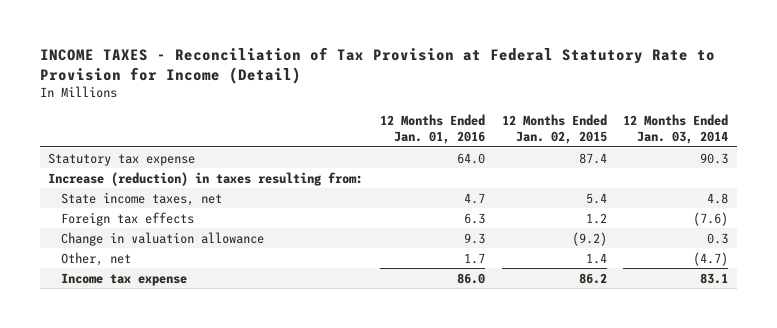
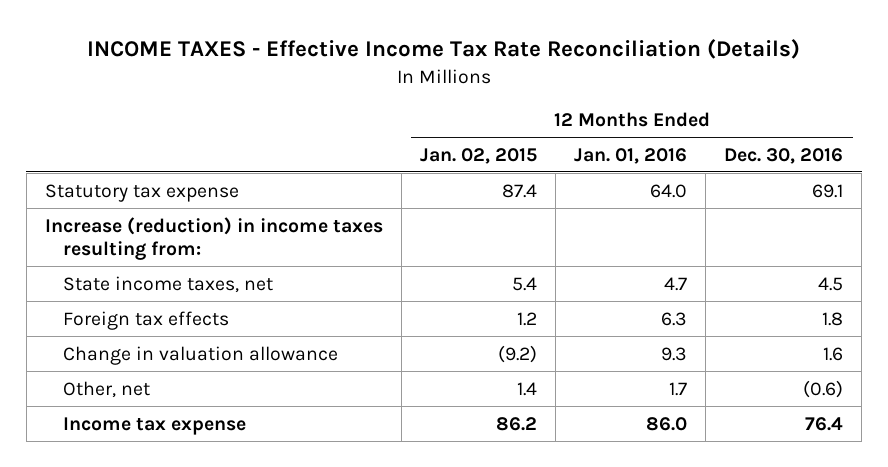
[39,46,715,84] INCOME TAXES - Reconciliation of Tax Provision at Federal Statutory Rate to Provision for Income (Detail) -> [86,39,800,60] INCOME TAXES - Effective Income Tax Rate Reconciliation (Details)
[623,114,729,145] 12 Months Ended Jan. 03, 2014 -> none
none -> [724,147,844,164] Dec. 30, 2016
[48,171,364,186] Increase (reduction) in taxes resulting from: -> [44,216,383,260] Increase (reduction) in income taxes resulting from:

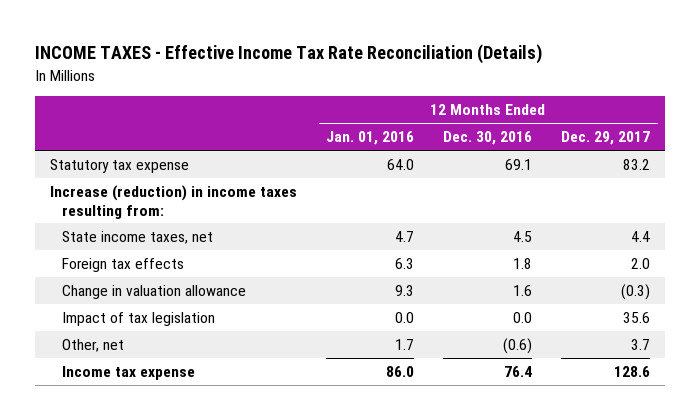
[419,147,537,164] Jan. 02, 2015 -> none
none -> [561,131,651,146] Dec. 29, 2017
none -> [61,311,215,326] Impact of tax legislation

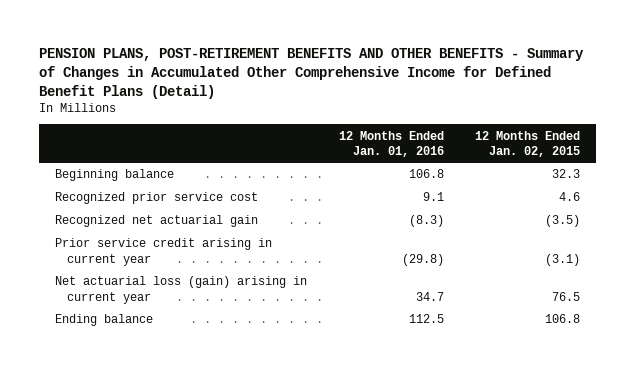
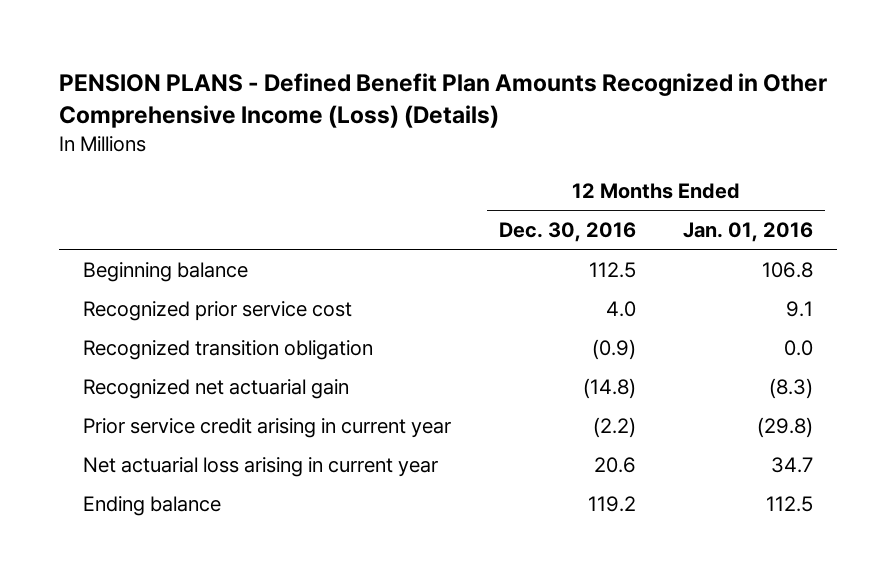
[39,48,585,99] PENSION PLANS, POST-RETIREMENT BENEFITS AND OTHER BENEFITS - Summary of Changes in Accumulated Other Comprehensive Income for Defined Benefit Plans (Detail) -> [59,73,828,128] PENSION PLANS - Defined Benefit Plan Amounts Recognized in Other Comprehensive Income (Loss) (Details)
[475,130,581,157] 12 Months Ended Jan. 02, 2015 -> none
none -> [498,221,636,242] Dec. 30, 2016
none -> [83,339,374,360] Recognized transition obligation
[55,276,308,304] Net actuarial loss (gain) arising in current year -> [83,456,439,477] Net actuarial loss arising in current year

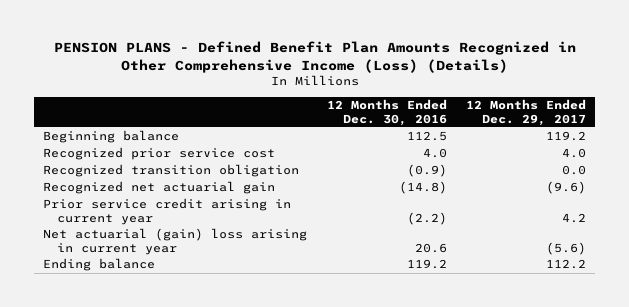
[683,221,814,242] Jan. 01, 2016 -> none
none -> [465,99,586,126] 12 Months Ended Dec. 29, 2017
[83,456,439,477] Net actuarial loss arising in current year -> [43,228,308,255] Net actuarial (gain) loss arising in current year

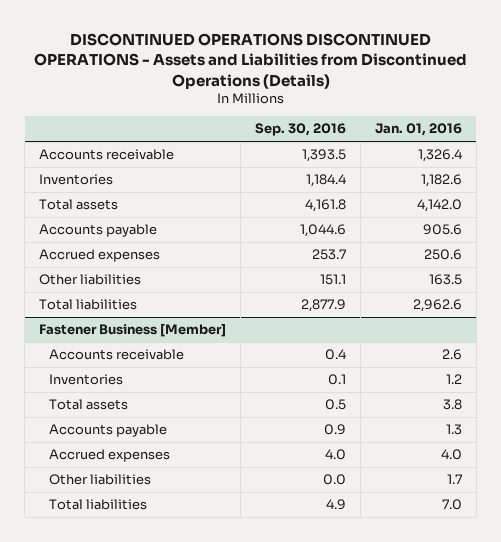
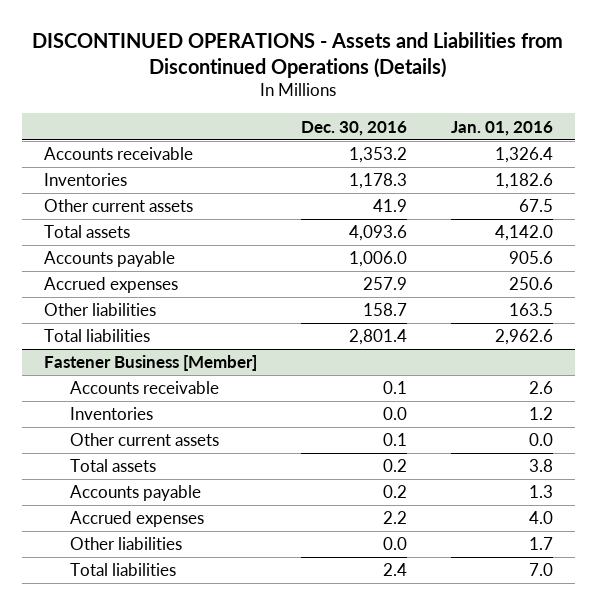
[33,33,467,89] DISCONTINUED OPERATIONS DISCONTINUED OPERATIONS - Assets and Liabilities from Discontinued Operations (Details) -> [32,31,564,78] DISCONTINUED OPERATIONS - Assets and Liabilities from Discontinued Operations (Details)
[255,123,347,137] Sep. 30, 2016 -> none
none -> [300,120,407,136] Dec. 30, 2016
none -> [43,199,193,213] Other current assets
none -> [69,433,219,447] Other current assets

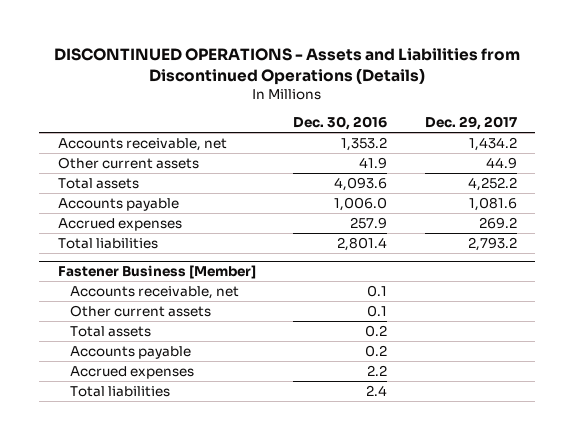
[450,120,553,136] Jan. 01, 2016 -> none
none -> [424,115,517,130] Dec. 29, 2017
[43,173,127,187] Inventories -> none
[43,147,193,161] Accounts receivable -> [57,138,227,152] Accounts receivable, net
[43,303,156,317] Other liabilities -> none
[69,407,153,421] Inventories -> none
[69,381,219,395] Accounts receivable -> [70,286,240,300] Accounts receivable, net
[69,537,182,551] Other liabilities -> none

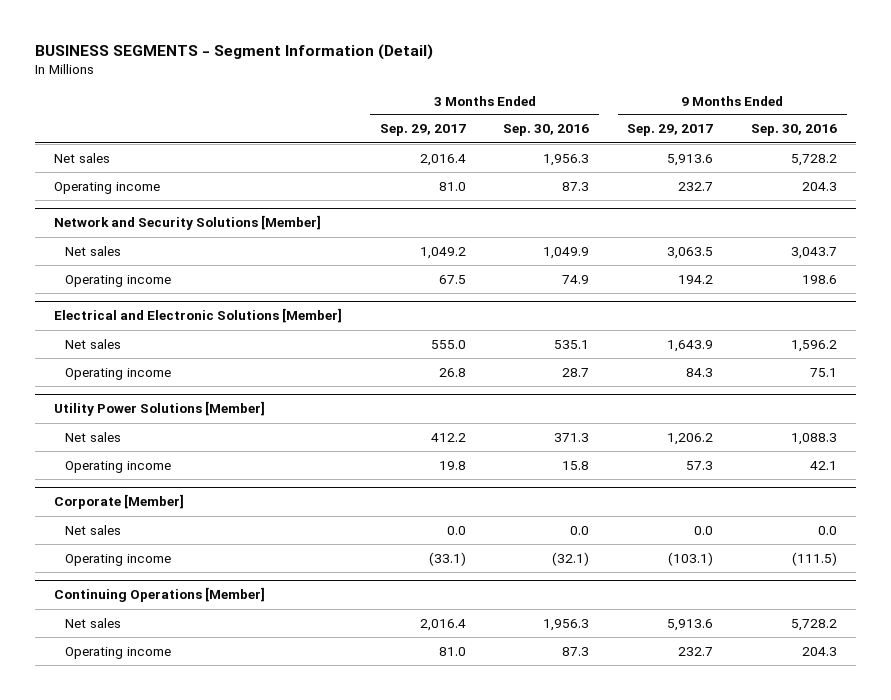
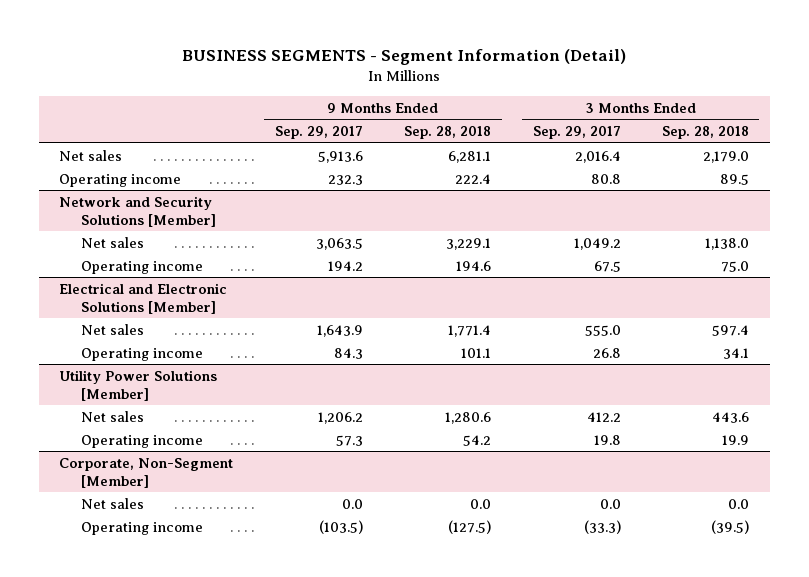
[503,124,590,137] Sep. 30, 2016 -> none
[751,124,838,137] Sep. 30, 2016 -> none
none -> [404,125,492,139] Sep. 28, 2018
none -> [662,125,750,139] Sep. 28, 2018
[438,181,466,191] 81.0 -> [590,173,621,184] 80.8
[678,181,714,191] 232.7 -> [327,174,363,185] 232.3
[53,494,184,510] Corporate [Member] -> [59,457,234,488] Corporate, Non-Segment [Member]
[53,587,265,603] Continuing Operations [Member] -> none
[64,617,121,628] Net sales -> none
[64,646,171,659] Operating income -> none
[428,551,466,566] (33.1) -> [583,519,621,534] (33.3)
[668,551,714,566] (103.1) -> [318,519,363,534] (103.5)

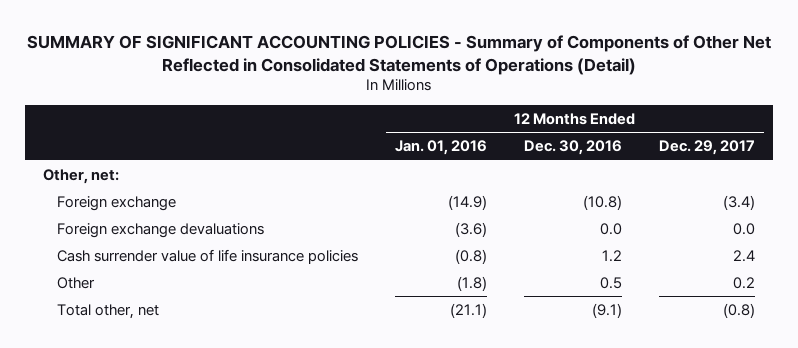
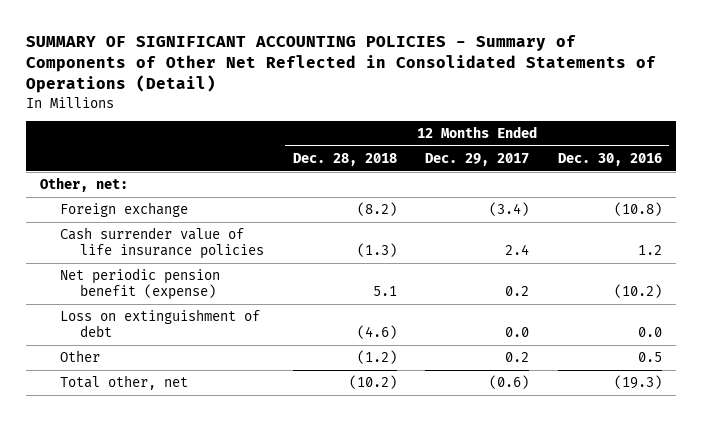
[394,140,487,156] Jan. 01, 2016 -> none
none -> [292,153,397,167] Dec. 28, 2018
[57,222,265,238] Foreign exchange devaluations -> none
none -> [60,268,221,301] Net periodic pension benefit (expense)
none -> [60,309,261,338] Loss on extinguishment of debt
[591,302,622,318] (9.1) -> [614,375,663,390] (19.3)
[722,302,755,318] (0.8) -> [489,375,530,390] (0.6)

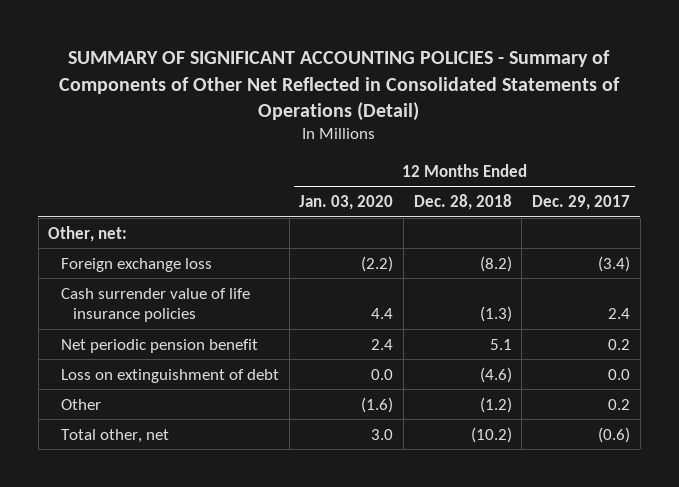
[558,153,663,167] Dec. 30, 2016 -> none
none -> [299,194,394,210] Jan. 03, 2020
[60,202,189,218] Foreign exchange -> [60,257,212,272] Foreign exchange loss
[60,268,221,301] Net periodic pension benefit (expense) -> [60,338,258,353] Net periodic pension benefit

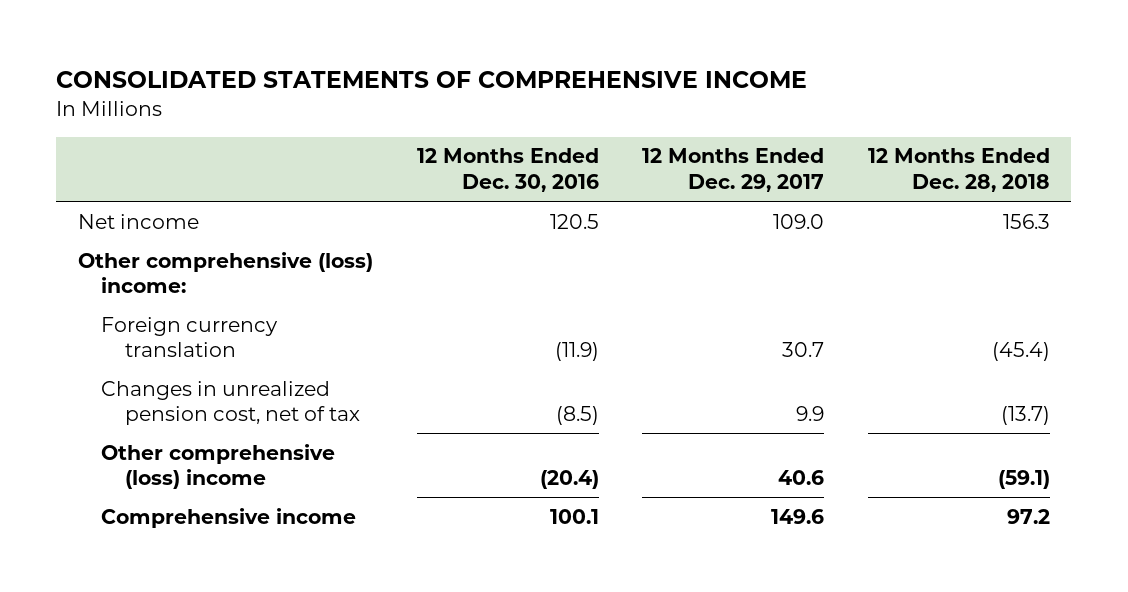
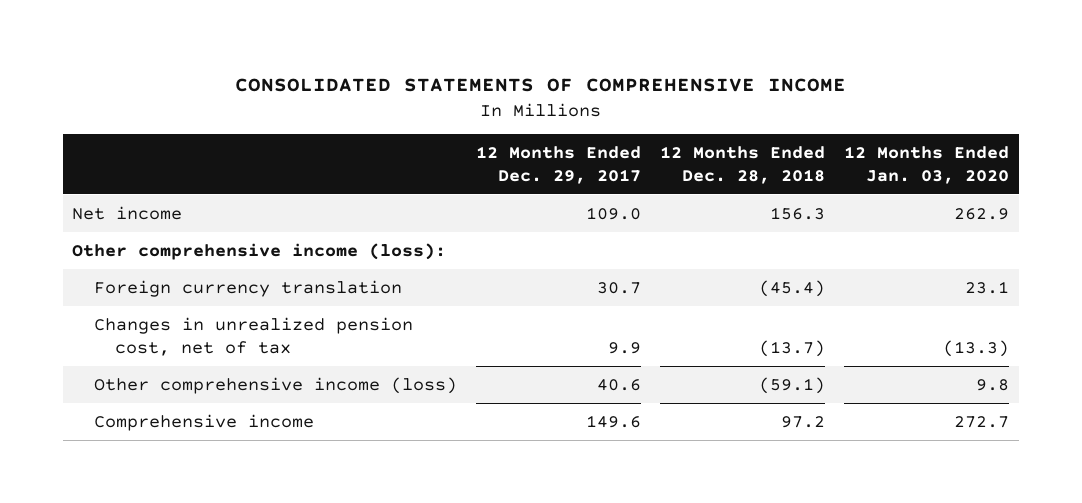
[416,148,599,192] 12 Months Ended Dec. 30, 2016 -> none
none -> [844,146,1010,184] 12 Months Ended Jan. 03, 2020
[78,251,374,294] Other comprehensive (loss) income: -> [72,242,447,260] Other comprehensive income (loss):
[101,443,336,490] Other comprehensive (loss) income -> [93,376,457,394] Other comprehensive income (loss)

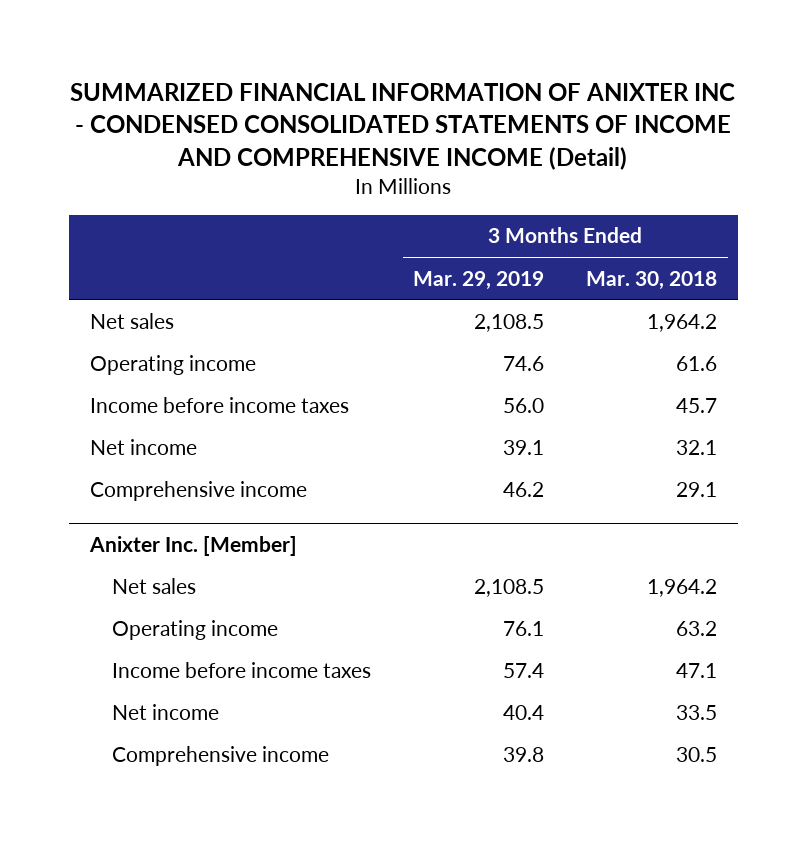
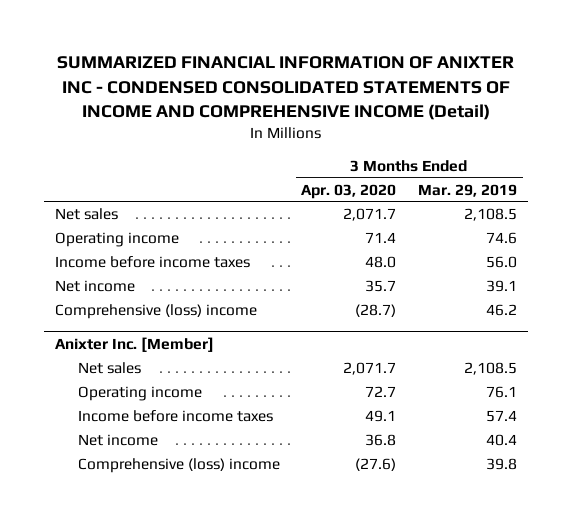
[586,270,718,290] Mar. 30, 2018 -> none
none -> [301,183,397,199] Apr. 03, 2020
[89,480,307,501] Comprehensive income -> [54,304,257,320] Comprehensive (loss) income
[112,745,330,766] Comprehensive income -> [77,458,280,474] Comprehensive (loss) income

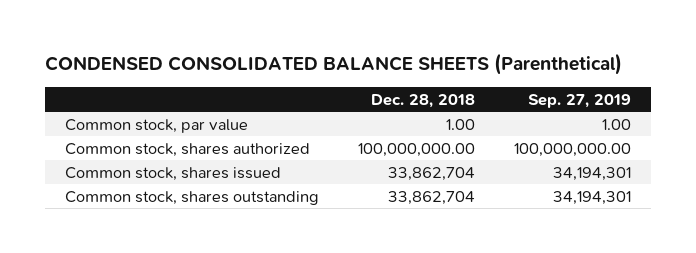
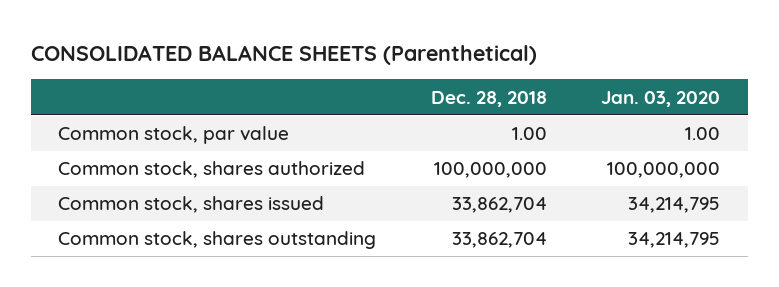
[44,53,622,76] CONDENSED CONSOLIDATED BALANCE SHEETS (Parenthetical) -> [31,44,538,65] CONSOLIDATED BALANCE SHEETS (Parenthetical)
[528,93,632,108] Sep. 27, 2019 -> none
none -> [601,90,721,107] Jan. 03, 2020
[357,142,475,157] 100,000,000.00 -> [433,162,547,179] 100,000,000

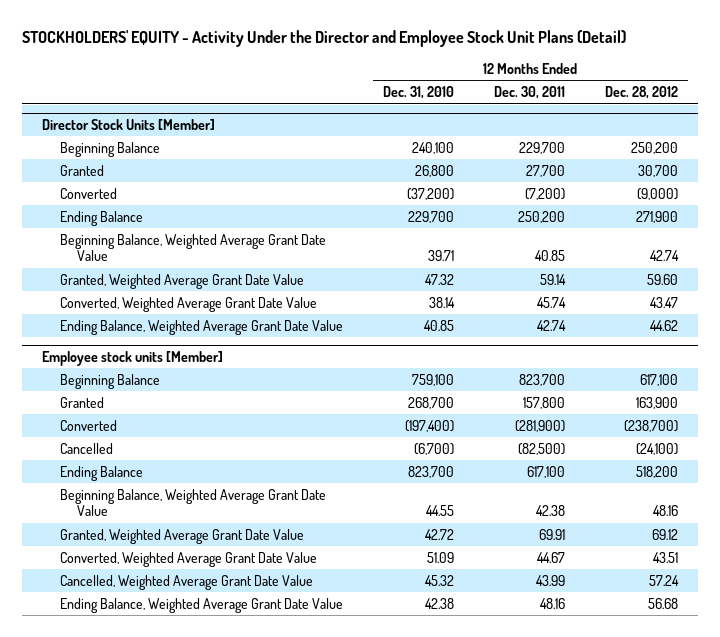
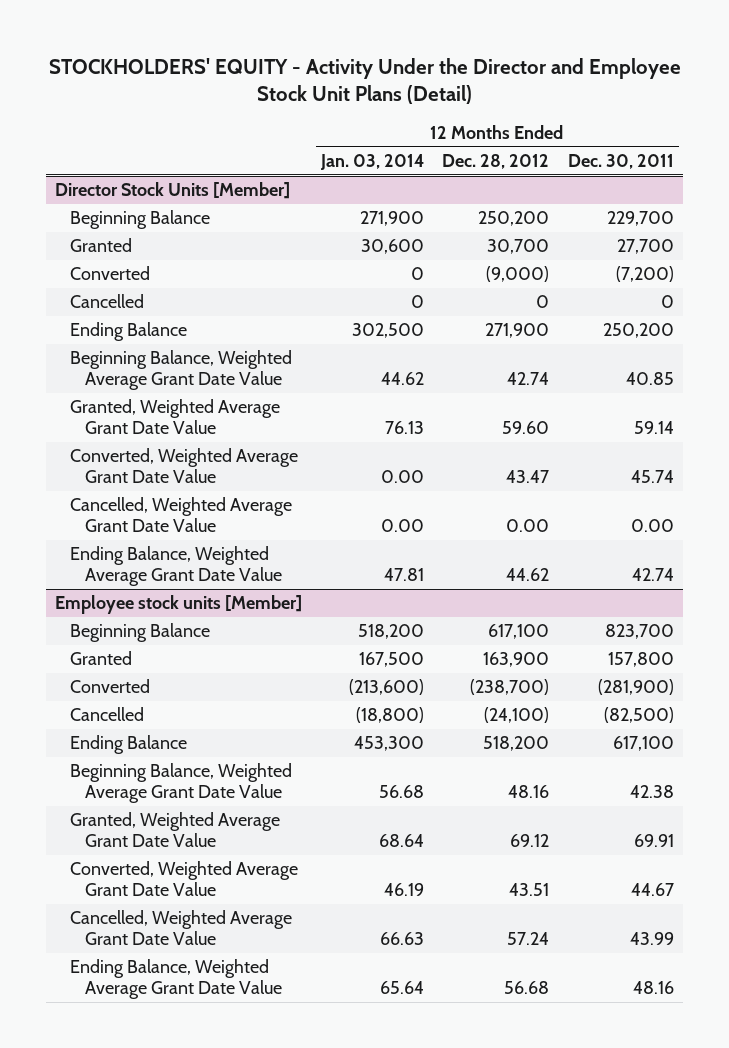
[382,86,454,100] Dec. 31, 2010 -> none
none -> [319,153,424,170] Jan. 03, 2014
none -> [69,294,144,309] Cancelled
none -> [69,497,292,533] Cancelled, Weighted Average Grant Date Value

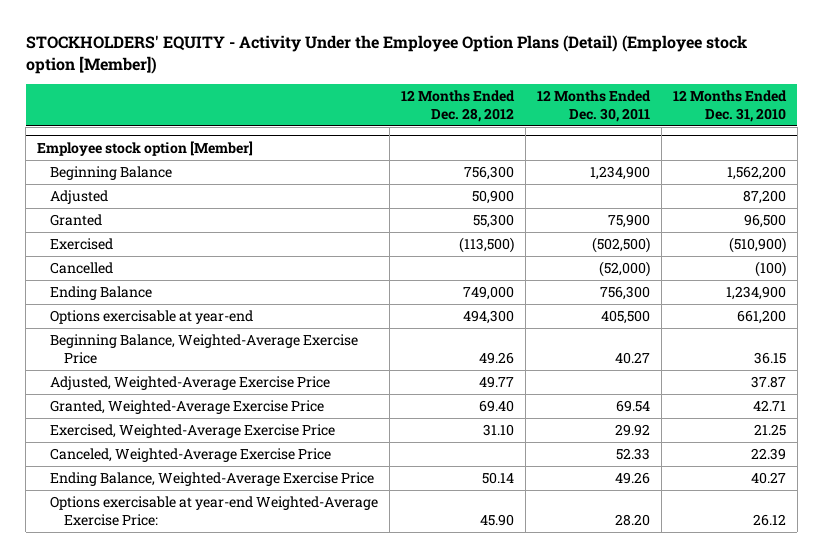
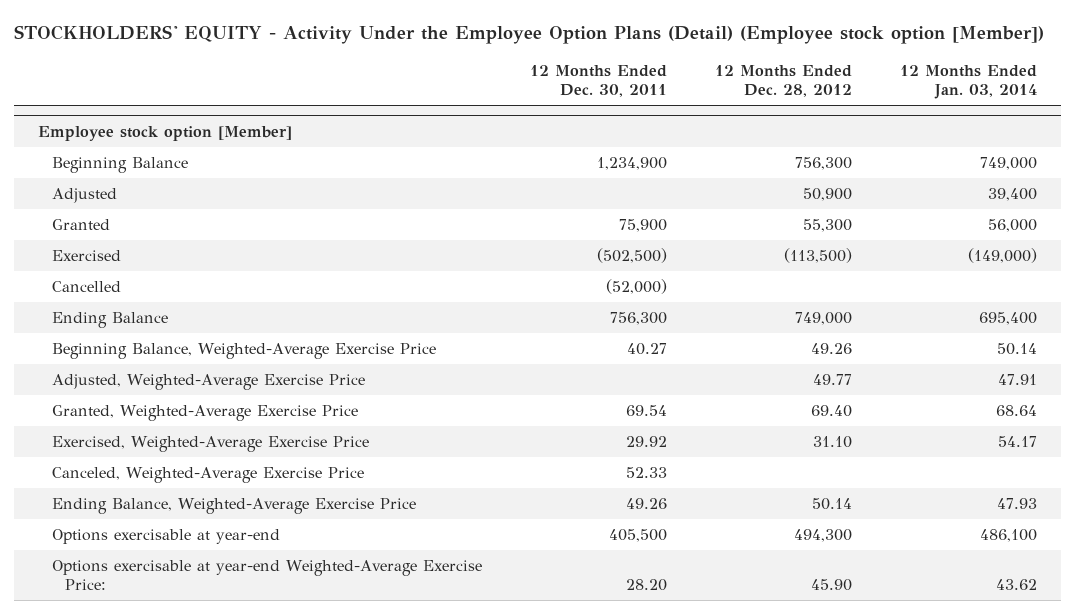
[673,89,788,122] 12 Months Ended Dec. 31, 2010 -> none
none -> [899,65,1037,100] 12 Months Ended Jan. 03, 2014
[50,310,254,325] Options exercisable at year-end -> [51,529,280,545] Options exercisable at year-end

